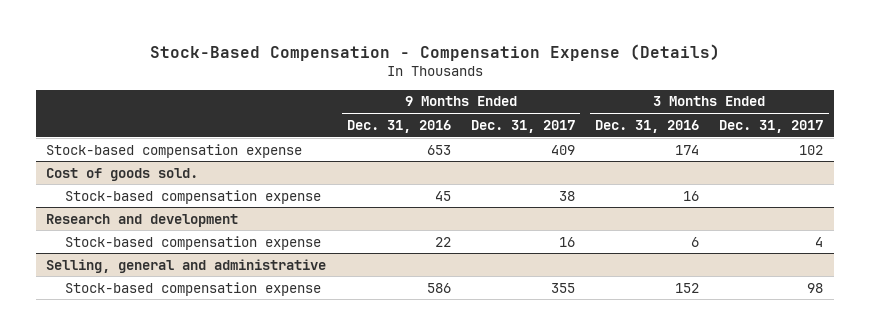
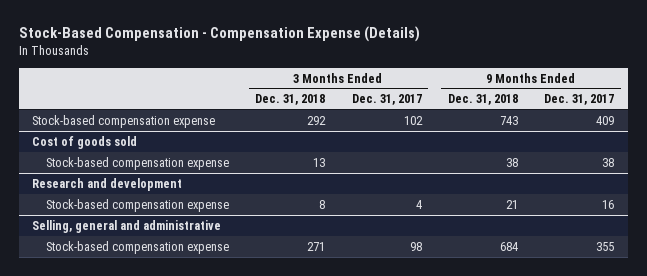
[346,119,451,133] Dec. 31, 2016 -> none
[595,119,700,133] Dec. 31, 2016 -> none
none -> [255,94,326,106] Dec. 31, 2018
none -> [448,94,519,106] Dec. 31, 2018
[46,167,199,181] Cost of goods sold. -> [32,135,138,149] Cost of goods sold

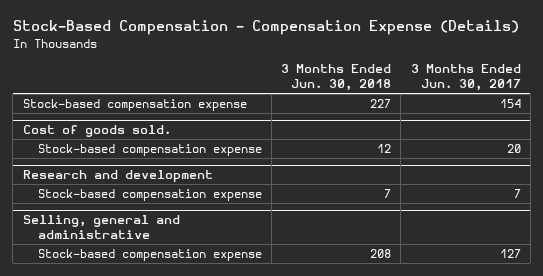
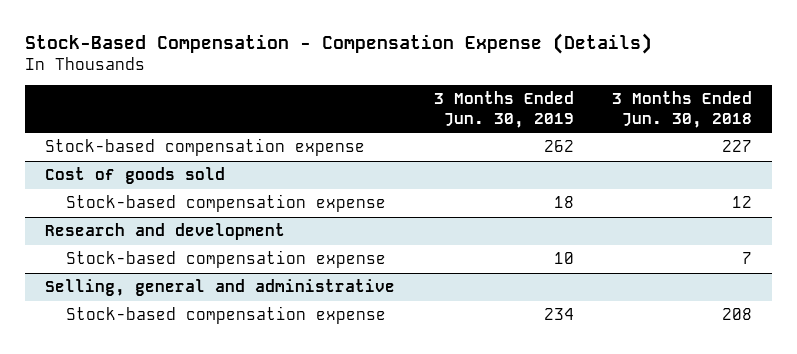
[410,64,521,92] 3 Months Ended Jun. 30, 2017 -> none
none -> [433,91,574,128] 3 Months Ended Jun. 30, 2019
[22,125,171,138] Cost of goods sold. -> [44,167,225,185] Cost of goods sold

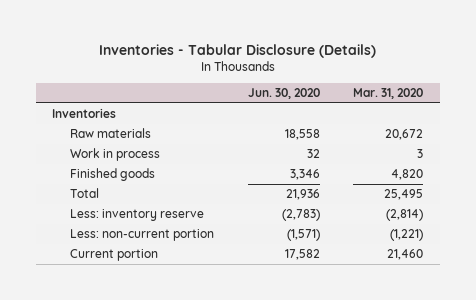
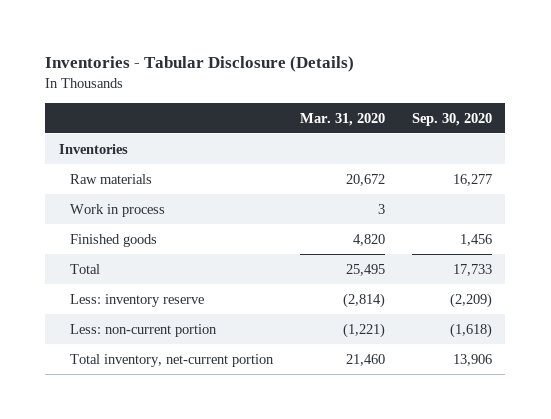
[247,88,320,100] Jun. 30, 2020 -> none
none -> [412,112,493,126] Sep. 30, 2020
[70,249,159,262] Current portion -> [70,353,275,367] Total inventory, net-current portion

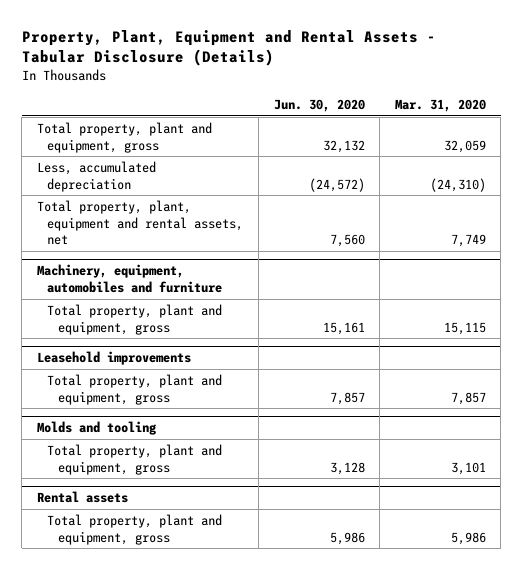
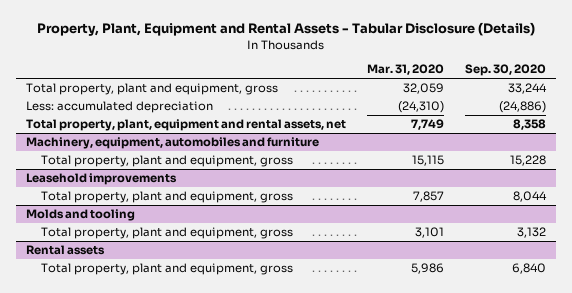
[273,98,365,112] Jun. 30, 2020 -> none
none -> [464,64,546,77] Sep. 30, 2020
[37,160,157,192] Less, accumulated depreciation -> [26,101,214,114] Less: accumulated depreciation

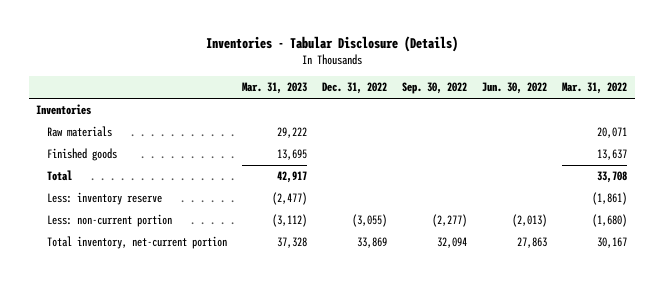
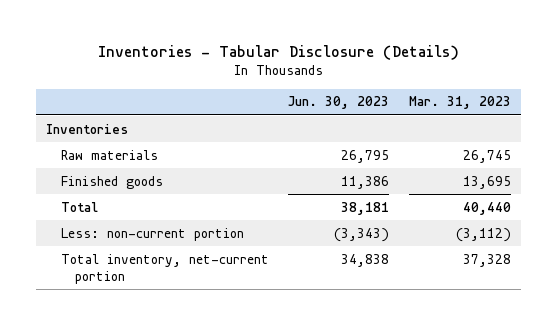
[322,82,388,95] Dec. 31, 2022 -> none
[402,82,468,95] Sep. 30, 2022 -> none
[482,82,548,95] Jun. 30, 2022 -> none
[562,82,628,95] Mar. 31, 2022 -> none
none -> [288,96,390,110] Jun. 30, 2023
[277,127,308,139] 29,222 -> [463,149,512,163] 26,745
[46,192,162,206] Less: inventory reserve -> none
[277,171,308,184] 42,917 -> [463,201,512,215] 40,440

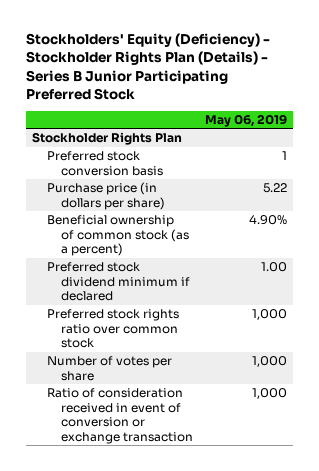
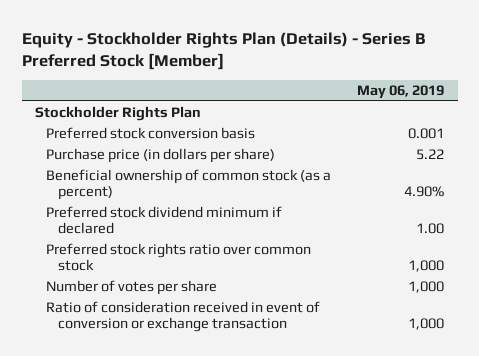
[25,33,270,100] Stockholders' Equity (Deficiency) - Stockholder Rights Plan (Details) - Series B Junior Participating Preferred Stock -> [21,31,425,71] Equity - Stockholder Rights Plan (Details) - Series B Preferred Stock [Member]
[282,151,288,161] 1 -> [408,127,445,139] 0.001

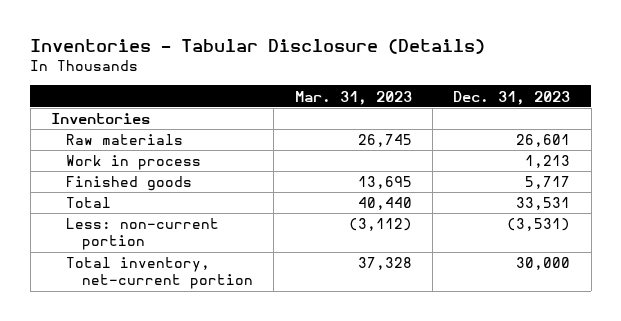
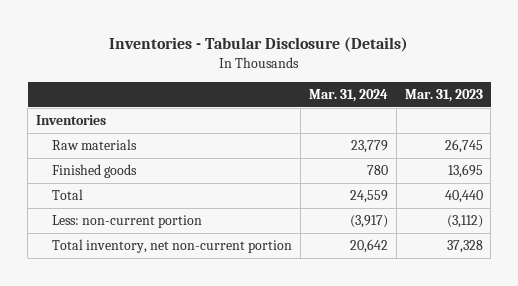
[453,90,571,105] Dec. 31, 2023 -> none
none -> [309,88,389,102] Mar. 31, 2024
[66,155,202,171] Work in process -> none
[66,257,254,290] Total inventory, net-current portion -> [52,239,293,254] Total inventory, net non-current portion

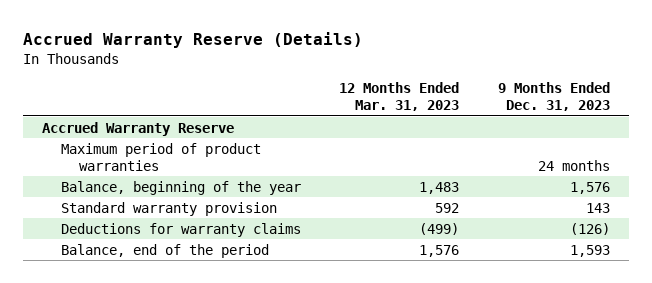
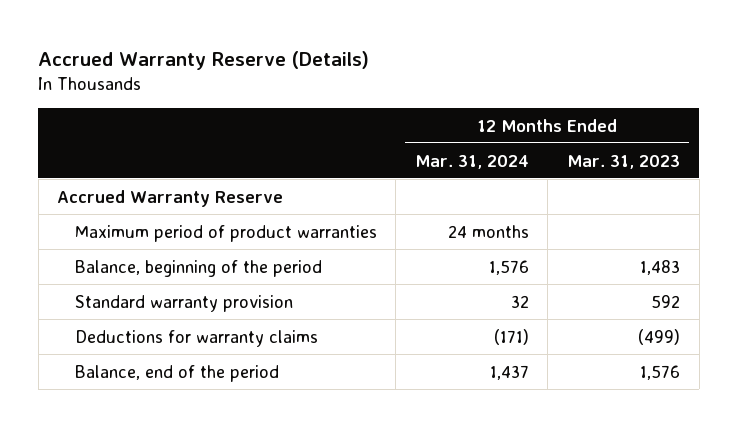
[497,82,610,112] 9 Months Ended Dec. 31, 2023 -> none
none -> [414,154,529,169] Mar. 31, 2024
[60,180,301,195] Balance, beginning of the year -> [74,259,322,277] Balance, beginning of the period

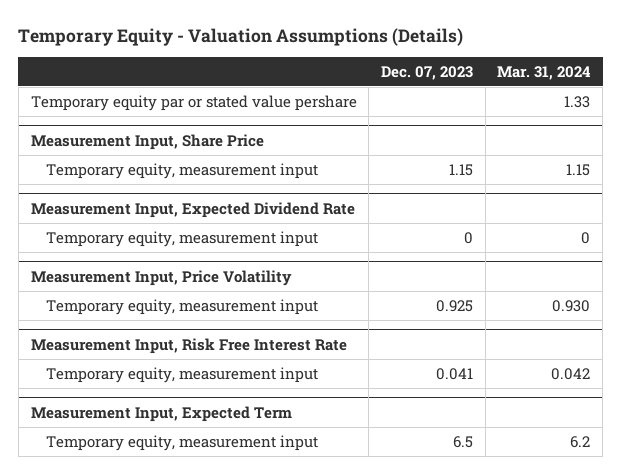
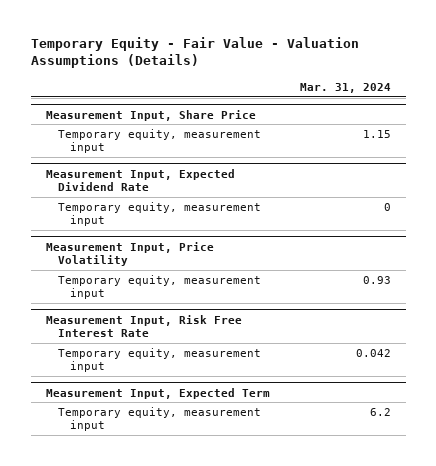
[18,27,464,46] Temporary Equity - Valuation Assumptions (Details) -> [30,37,359,69] Temporary Equity - Fair Value - Valuation Assumptions (Details)
[381,65,474,80] Dec. 07, 2023 -> none
[30,94,357,111] Temporary equity par or stated value pershare -> none
[552,299,591,312] 0.930 -> [362,276,391,285] 0.93

